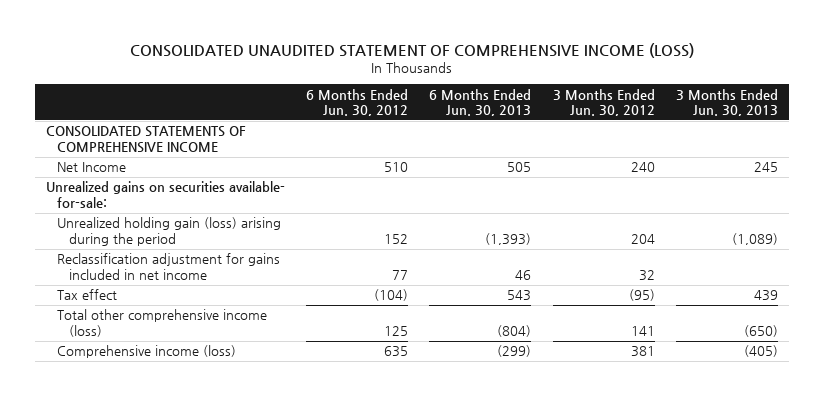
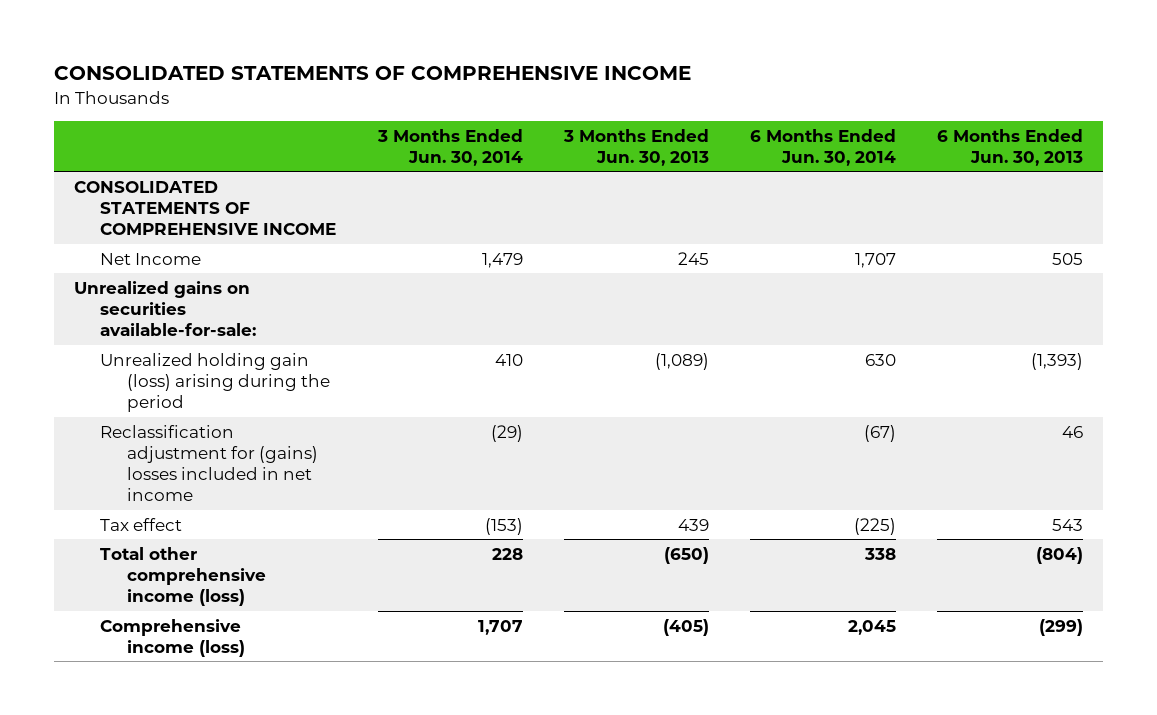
[129,42,694,58] CONSOLIDATED UNAUDITED STATEMENT OF COMPREHENSIVE INCOME (LOSS) -> [53,66,691,81] CONSOLIDATED STATEMENTS OF COMPREHENSIVE INCOME
[306,88,409,117] 6 Months Ended Jun. 30, 2012 -> none
[552,88,655,117] 3 Months Ended Jun. 30, 2012 -> none
none -> [376,128,523,166] 3 Months Ended Jun. 30, 2014
none -> [749,128,896,166] 6 Months Ended Jun. 30, 2014
[45,181,285,209] Unrealized gains on securities available- for-sale: -> [74,280,257,336] Unrealized gains on securities available-for-sale:
[57,253,281,281] Reclassification adjustment for gains included in net income -> [100,424,318,501] Reclassification adjustment for (gains) losses included in net income

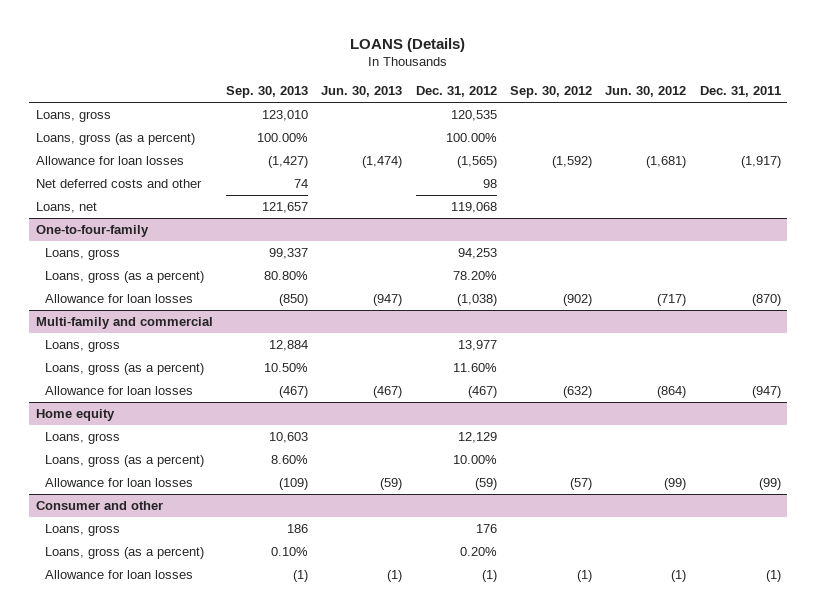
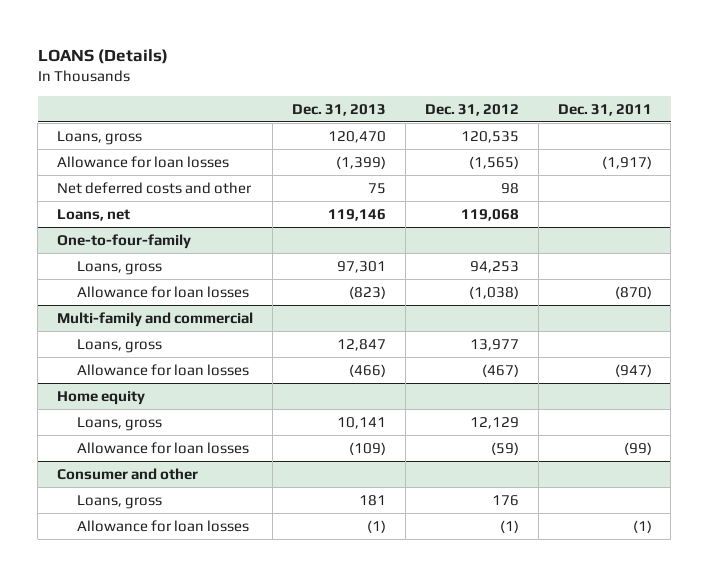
[226,86,309,99] Sep. 30, 2013 -> none
[321,86,403,98] Jun. 30, 2013 -> none
[509,86,592,99] Sep. 30, 2012 -> none
[605,86,687,98] Jun. 30, 2012 -> none
none -> [291,103,386,116] Dec. 31, 2013
[35,133,195,146] Loans, gross (as a percent) -> none
[44,271,204,284] Loans, gross (as a percent) -> none
[44,363,204,376] Loans, gross (as a percent) -> none
[44,455,204,468] Loans, gross (as a percent) -> none
[44,547,204,560] Loans, gross (as a percent) -> none

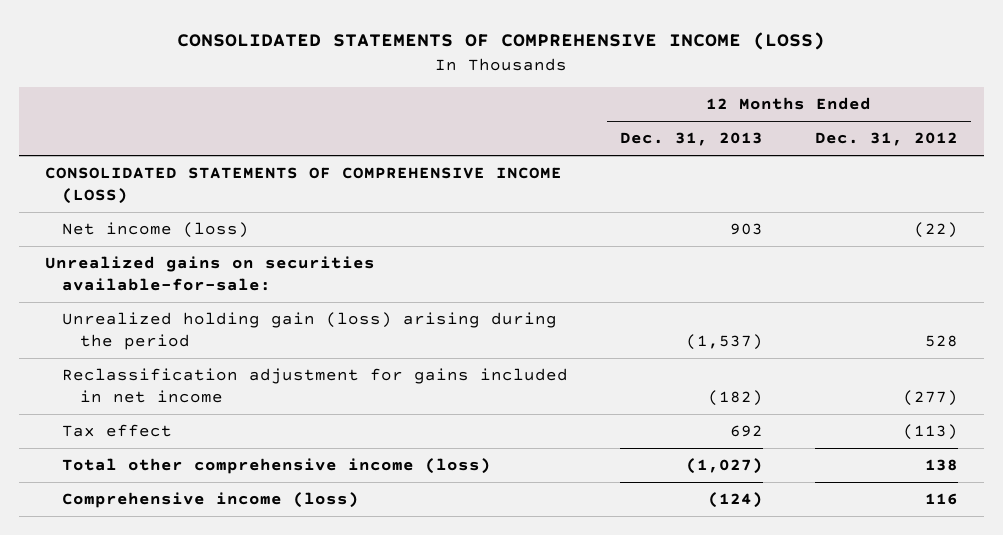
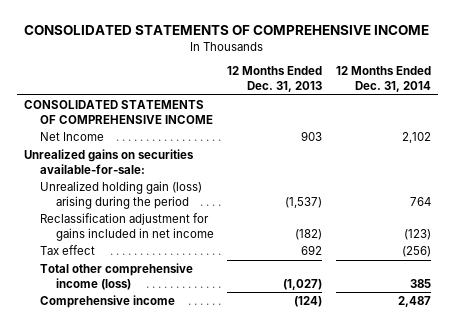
[177,31,826,50] CONSOLIDATED STATEMENTS OF COMPREHENSIVE INCOME (LOSS) -> [24,24,430,35] CONSOLIDATED STATEMENTS OF COMPREHENSIVE INCOME
[815,132,959,147] Dec. 31, 2012 -> none
none -> [335,66,431,92] 12 Months Ended Dec. 31, 2014
[44,167,562,205] CONSOLIDATED STATEMENTS OF COMPREHENSIVE INCOME (LOSS) -> [23,100,213,124] CONSOLIDATED STATEMENTS OF COMPREHENSIVE INCOME
[62,222,250,239] Net income (loss) -> [39,132,104,142] Net Income
[62,492,360,509] Comprehensive income (loss) -> [39,295,175,309] Comprehensive income

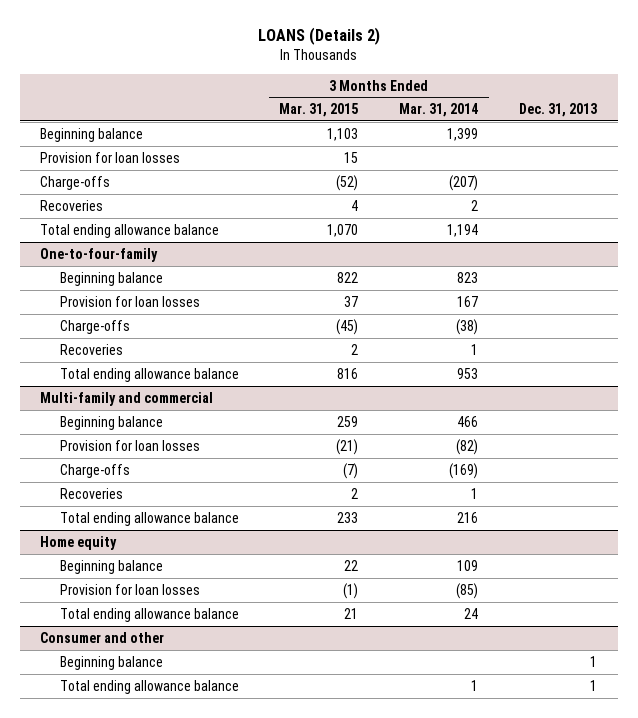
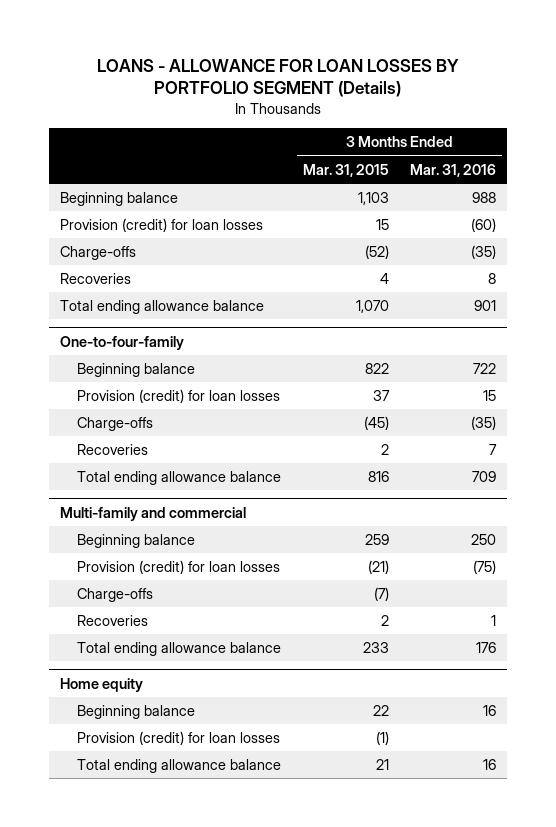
[257,27,380,46] LOANS (Details 2) -> [97,58,460,98] LOANS - ALLOWANCE FOR LOAN LOSSES BY PORTFOLIO SEGMENT (Details)
[399,103,479,118] Mar. 31, 2014 -> none
[519,103,598,118] Dec. 31, 2013 -> none
none -> [410,163,497,177] Mar. 31, 2016
[40,151,181,163] Provision for loan losses -> [59,218,263,233] Provision (credit) for loan losses
[59,295,200,307] Provision for loan losses -> [76,389,280,404] Provision (credit) for loan losses
[59,439,200,451] Provision for loan losses -> [76,560,280,575] Provision (credit) for loan losses
[59,583,200,595] Provision for loan losses -> [76,731,280,746] Provision (credit) for loan losses
[40,631,165,643] Consumer and other -> none
[59,655,163,670] Beginning balance -> none
[59,679,239,694] Total ending allowance balance -> none

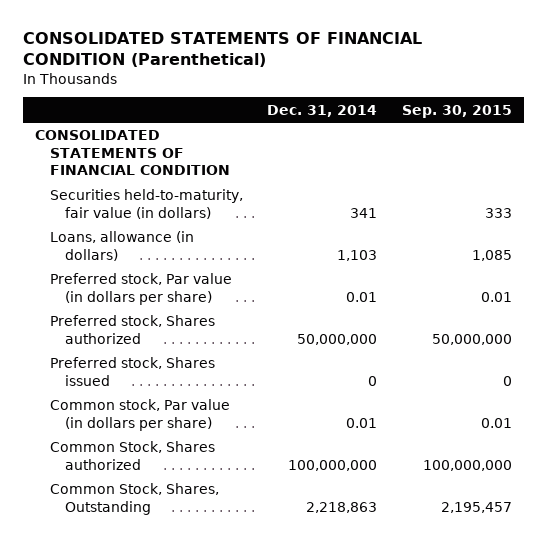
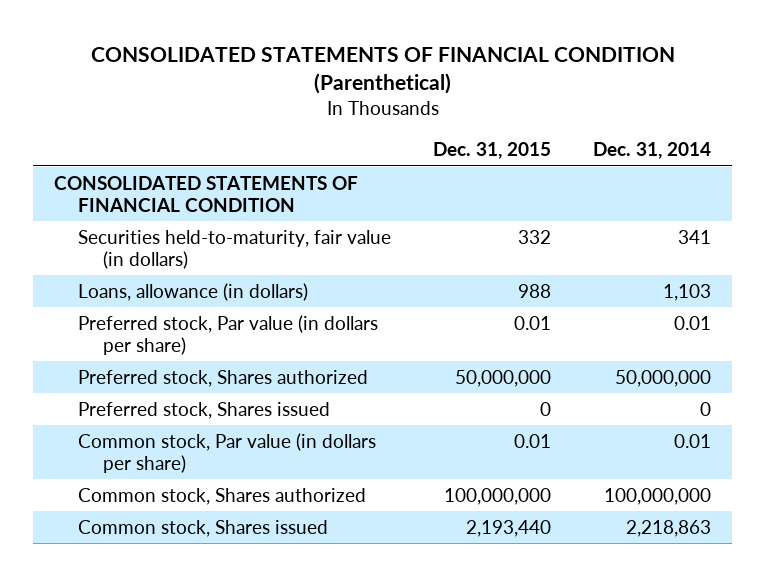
[401,104,512,118] Sep. 30, 2015 -> none
none -> [433,142,552,160] Dec. 31, 2015
[49,441,215,470] Common Stock, Shares authorized -> [78,487,367,505] Common stock, Shares authorized
[49,483,219,515] Common Stock, Shares, Outstanding -> [78,519,329,537] Common stock, Shares issued

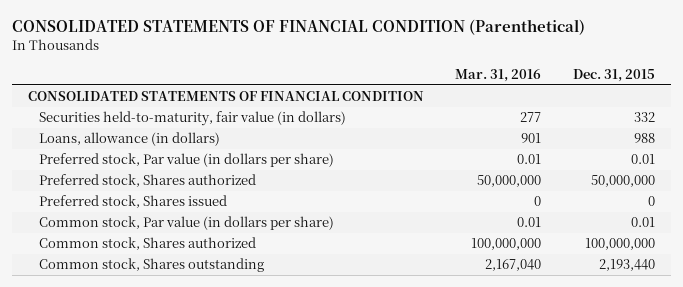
[593,142,712,160] Dec. 31, 2014 -> none
none -> [455,68,542,82] Mar. 31, 2016
[78,519,329,537] Common stock, Shares issued -> [39,258,265,273] Common stock, Shares outstanding

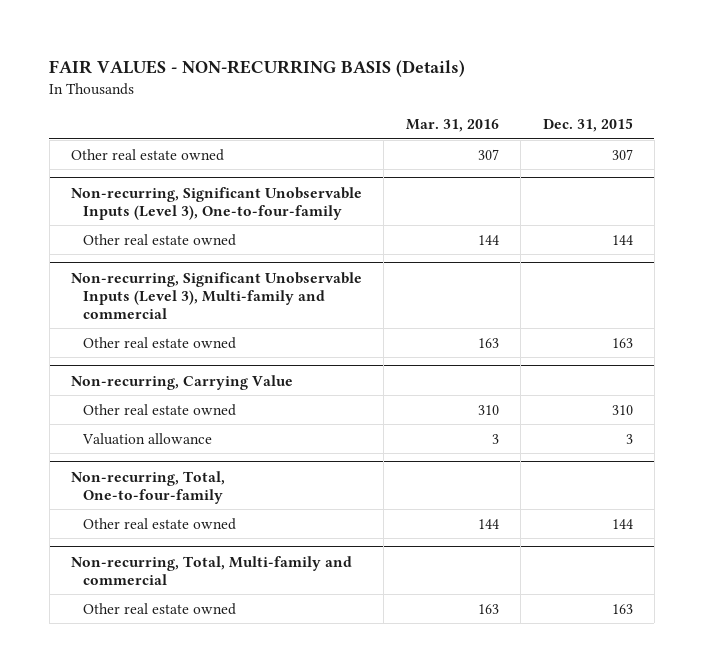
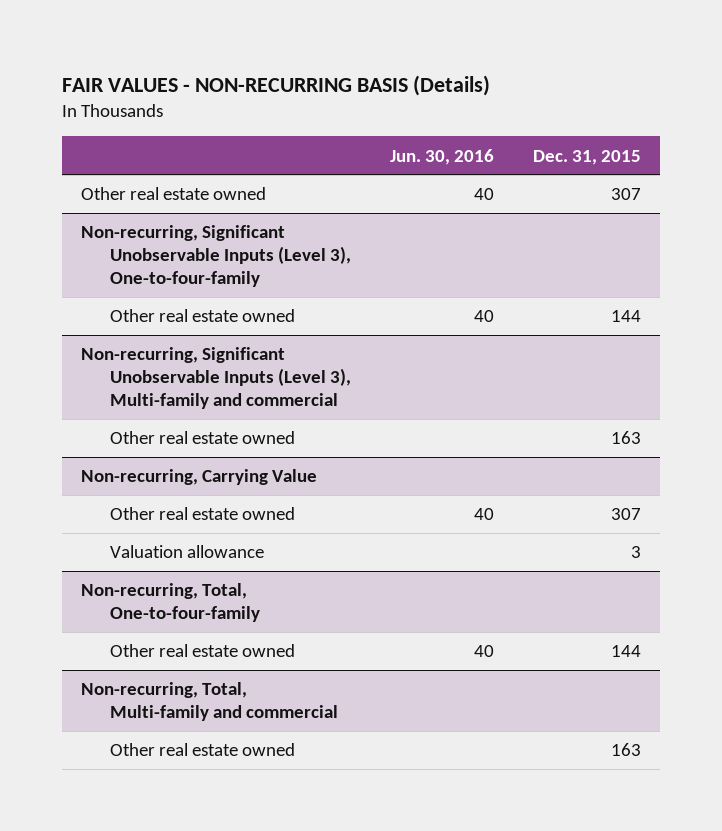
[405,119,499,133] Mar. 31, 2016 -> none
none -> [389,148,494,165] Jun. 30, 2016
[611,404,633,415] 310 -> [610,508,641,521] 307

